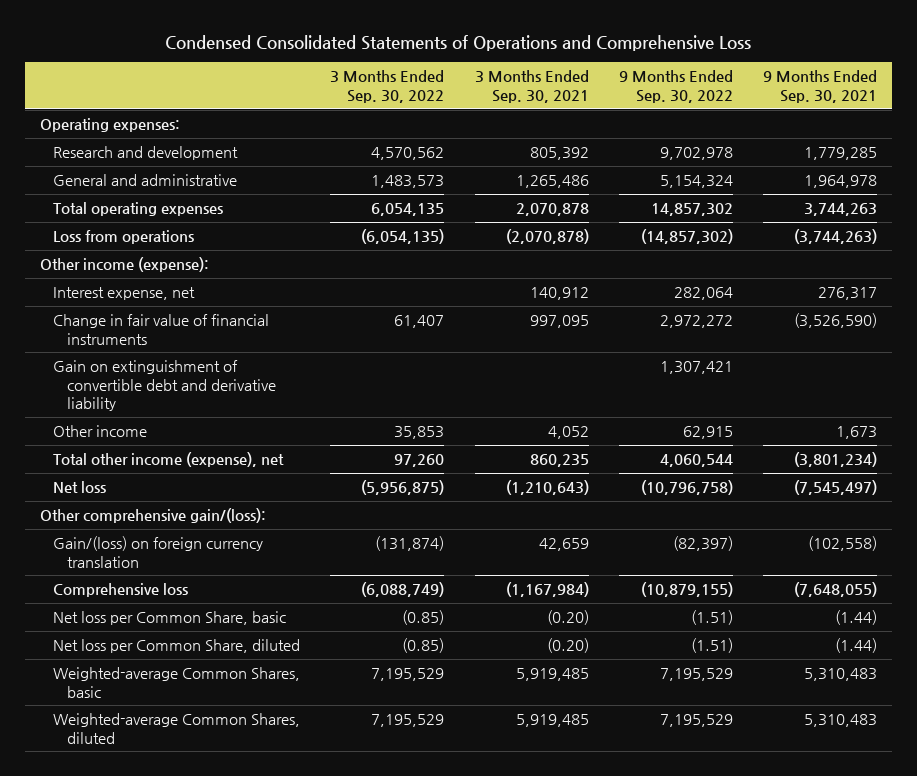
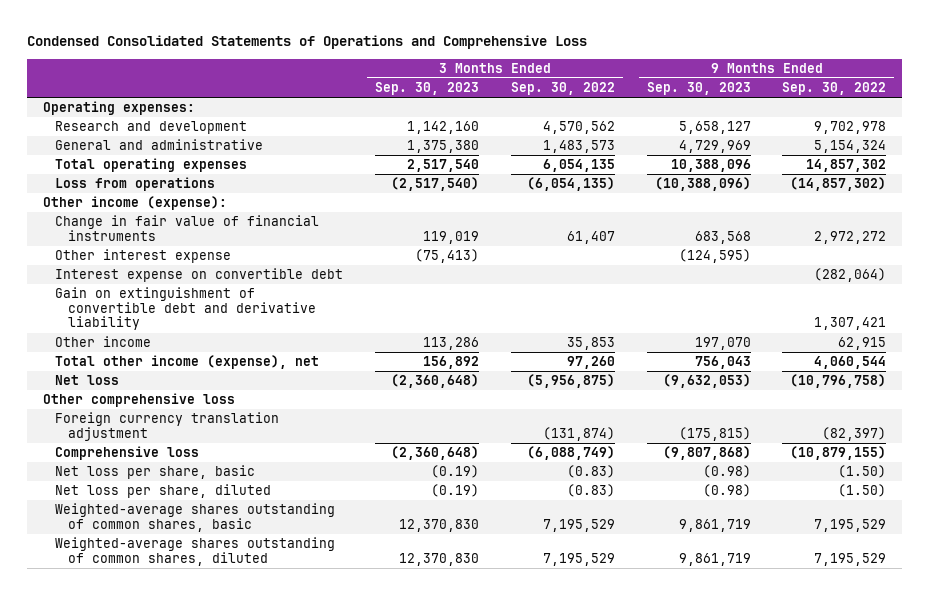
[474,70,589,103] 3 Months Ended Sep. 30, 2021 -> none
[762,70,877,103] 9 Months Ended Sep. 30, 2021 -> none
none -> [375,82,480,96] Sep. 30, 2023
none -> [646,82,751,96] Sep. 30, 2023
[53,286,196,300] Interest expense, net -> none
none -> [55,249,232,264] Other interest expense
none -> [55,268,344,283] Interest expense on convertible debt
[39,507,266,523] Other comprehensive gain/(loss): -> [42,393,235,408] Other comprehensive loss
[53,535,264,568] Gain/(loss) on foreign currency translation -> [55,412,280,441] Foreign currency translation adjustment
[53,610,287,625] Net loss per Common Share, basic -> [55,465,256,480] Net loss per share, basic
[402,609,445,625] (0.85) -> [566,465,615,479] (0.83)
[690,609,733,625] (1.51) -> [838,465,887,479] (1.50)
[53,638,301,653] Net loss per Common Share, diluted -> [55,484,272,499] Net loss per share, diluted
[402,637,445,653] (0.85) -> [566,484,615,498] (0.83)
[690,637,733,653] (1.51) -> [838,484,887,498] (1.50)
[53,666,301,698] Weighted-average Common Shares, basic -> [55,503,336,532] Weighted-average shares outstanding of common shares, basic
[53,712,301,744] Weighted-average Common Shares, diluted -> [55,537,336,566] Weighted-average shares outstanding of common shares, diluted

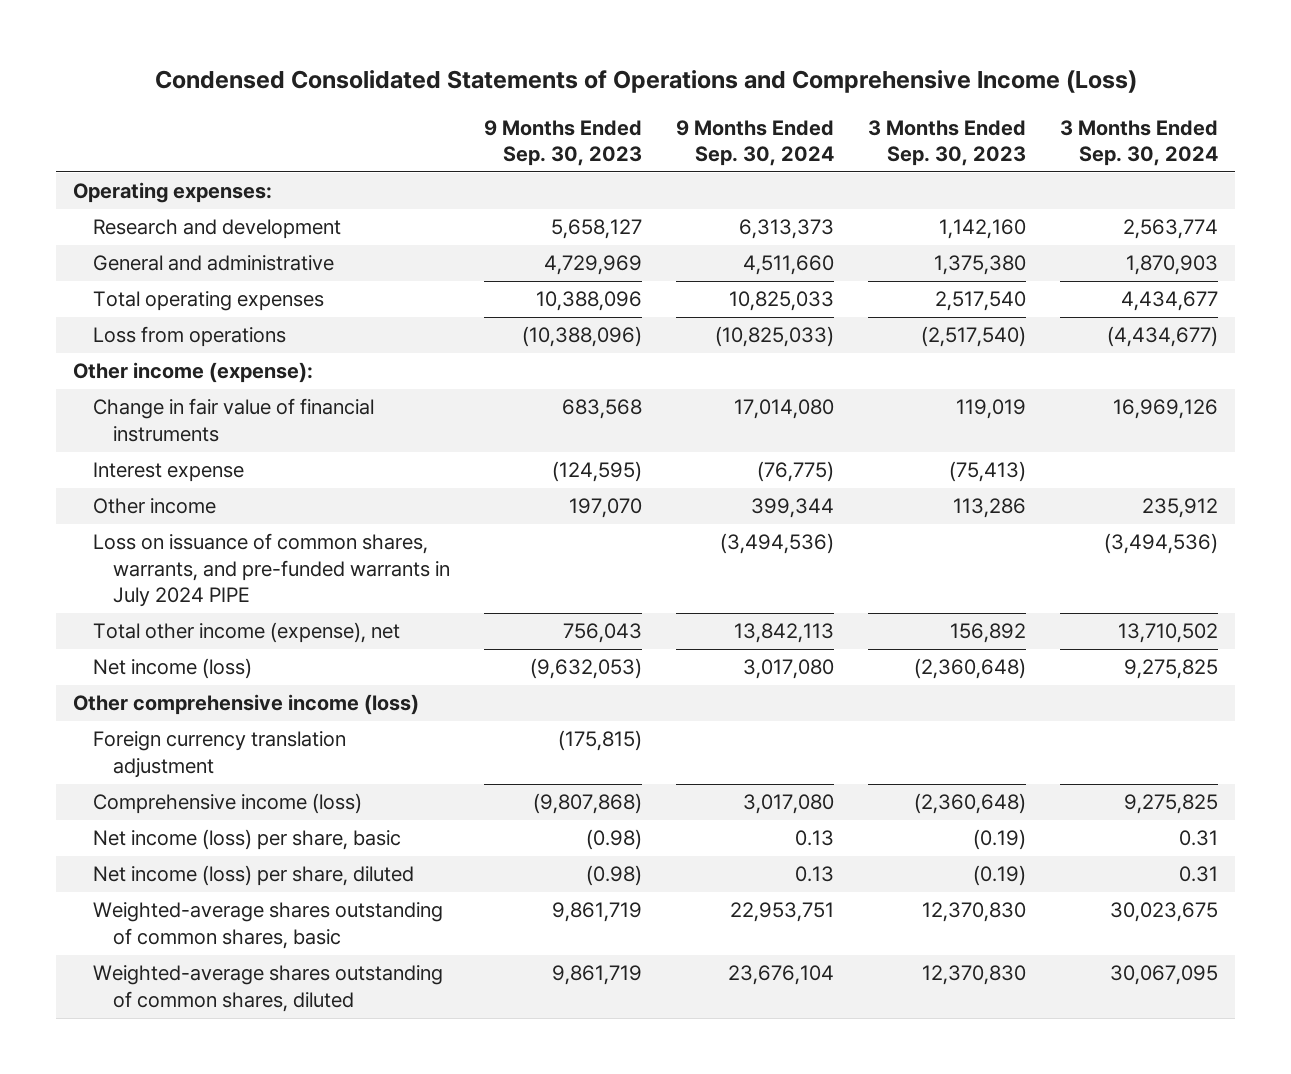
[27,35,588,50] Condensed Consolidated Statements of Operations and Comprehensive Loss -> [154,70,1137,94] Condensed Consolidated Statements of Operations and Comprehensive Income (Loss)
[510,82,615,96] Sep. 30, 2022 -> none
[782,82,887,96] Sep. 30, 2022 -> none
none -> [676,119,835,167] 9 Months Ended Sep. 30, 2024
none -> [1060,119,1219,167] 3 Months Ended Sep. 30, 2024
[55,268,344,283] Interest expense on convertible debt -> none
[55,287,316,331] Gain on extinguishment of convertible debt and derivative liability -> none
[55,249,232,264] Other interest expense -> [93,462,245,483] Interest expense
none -> [93,533,451,608] Loss on issuance of common shares, warrants, and pre-funded warrants in July 2024 PIPE
[55,375,120,386] Net loss -> [93,658,253,680] Net income (loss)
[42,393,235,408] Other comprehensive loss -> [73,694,420,716] Other comprehensive income (loss)
[55,446,200,461] Comprehensive loss -> [93,793,363,815] Comprehensive income (loss)
[55,465,256,480] Net loss per share, basic -> [93,829,402,851] Net income (loss) per share, basic
[55,484,272,499] Net loss per share, diluted -> [93,865,415,887] Net income (loss) per share, diluted

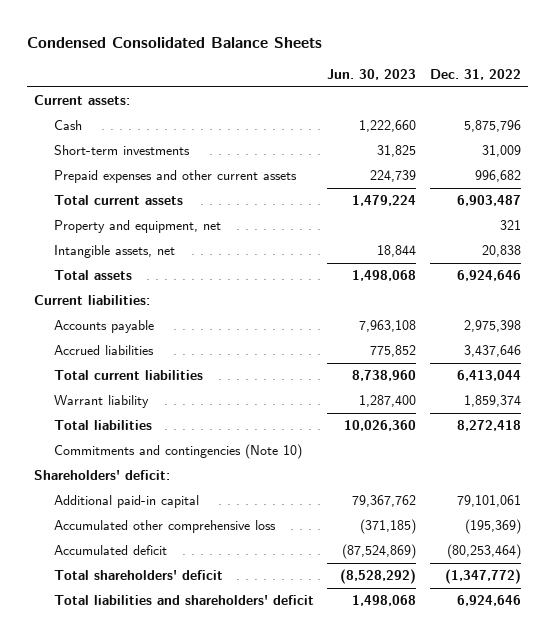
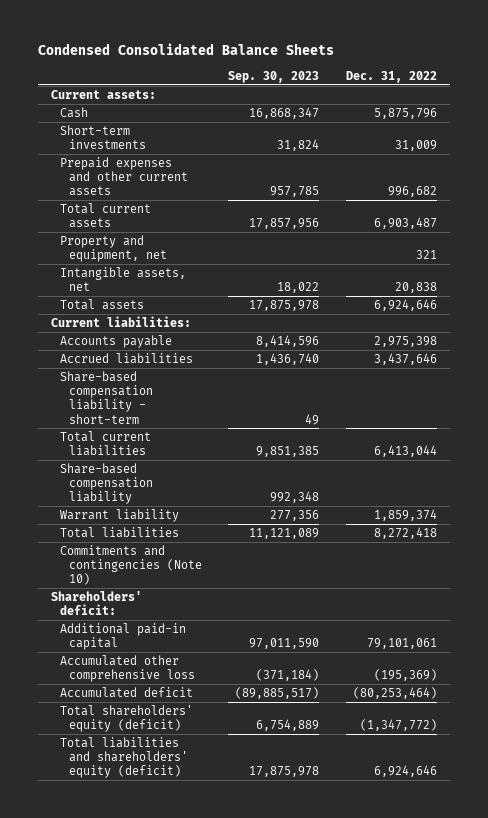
[327,69,417,81] Jun. 30, 2023 -> none
none -> [228,70,320,83] Sep. 30, 2023
none -> [59,370,153,424] Share-based compensation liability - short-term
none -> [59,462,153,505] Share-based compensation liability
[53,570,223,581] Total shareholders' deficit -> [59,704,193,733] Total shareholders' equity (deficit)
[53,595,314,606] Total liabilities and shareholders' deficit -> [59,736,188,779] Total liabilities and shareholders' equity (deficit)

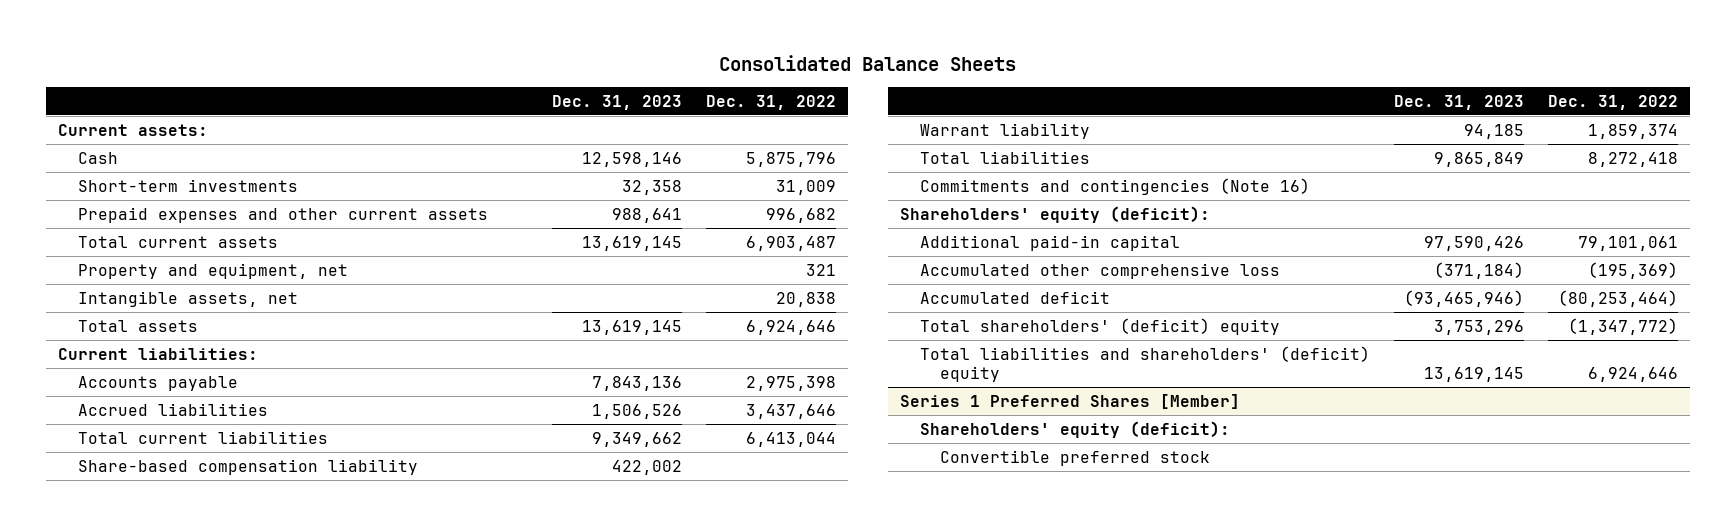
[37,43,334,56] Condensed Consolidated Balance Sheets -> [719,54,1017,71] Consolidated Balance Sheets
[228,70,320,83] Sep. 30, 2023 -> none
none -> [552,94,683,110] Dec. 31, 2023
[59,370,153,424] Share-based compensation liability - short-term -> none
[59,544,202,586] Commitments and contingencies (Note 10) -> [920,177,1311,195] Commitments and contingencies (Note 16)
[50,590,142,616] Shareholders' deficit: -> [900,205,1211,223] Shareholders' equity (deficit):
[59,704,193,733] Total shareholders' equity (deficit) -> [920,317,1281,335] Total shareholders' (deficit) equity
[59,736,188,779] Total liabilities and shareholders' equity (deficit) -> [920,345,1371,383] Total liabilities and shareholders' (deficit) equity
none -> [900,393,1241,409] Series 1 Preferred Shares [Member]
none -> [920,420,1231,438] Shareholders' equity (deficit):
none -> [940,449,1211,466] Convertible preferred stock

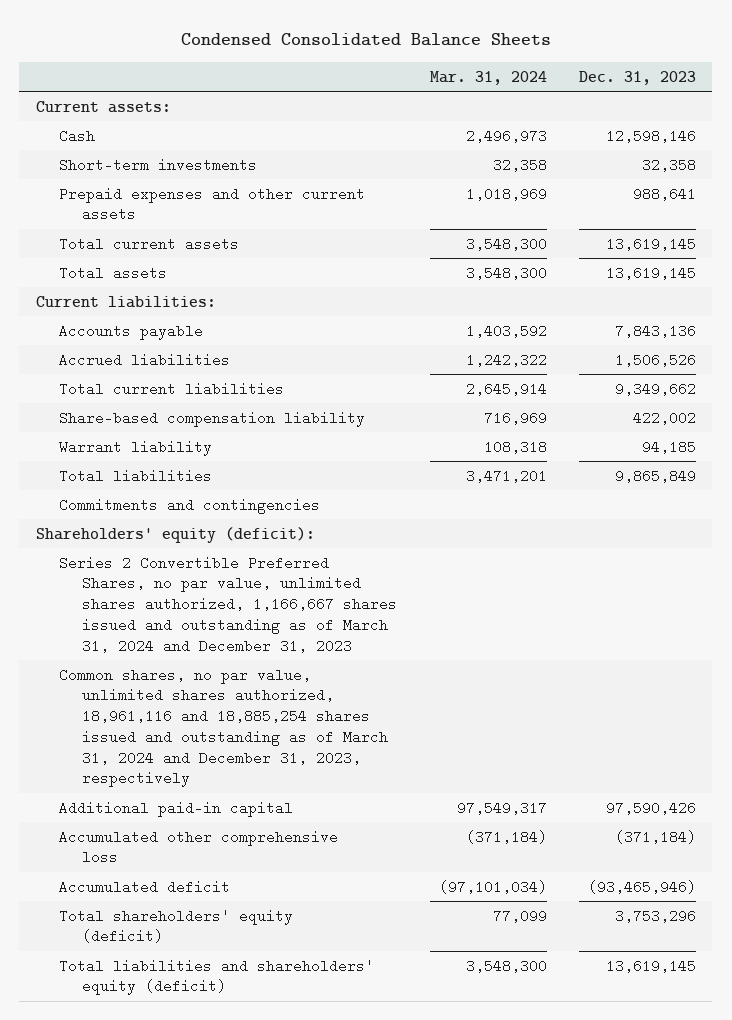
[719,54,1017,71] Consolidated Balance Sheets -> [180,33,551,47] Condensed Consolidated Balance Sheets
[706,94,837,110] Dec. 31, 2022 -> none
none -> [429,70,547,85] Mar. 31, 2024
[78,262,349,279] Property and equipment, net -> none
[78,290,299,307] Intangible assets, net -> none
[920,177,1311,195] Commitments and contingencies (Note 16) -> [58,497,320,514] Commitments and contingencies
none -> [58,555,398,653] Series 2 Convertible Preferred Shares, no par value, unlimited shares authorized, 1,166,667 shares issued and outstanding as of March 31, 2024 and December 31, 2023
none -> [58,667,389,788] Common shares, no par value, unlimited shares authorized, 18,961,116 and 18,885,254 shares issued and outstanding as of March 31, 2024 and December 31, 2023, respectively
[900,393,1241,409] Series 1 Preferred Shares [Member] -> none
[920,420,1231,438] Shareholders' equity (deficit): -> none
[940,449,1211,466] Convertible preferred stock -> none
[920,317,1281,335] Total shareholders' (deficit) equity -> [58,908,293,944] Total shareholders' equity (deficit)
[920,345,1371,383] Total liabilities and shareholders' (deficit) equity -> [58,958,374,996] Total liabilities and shareholders' equity (deficit)

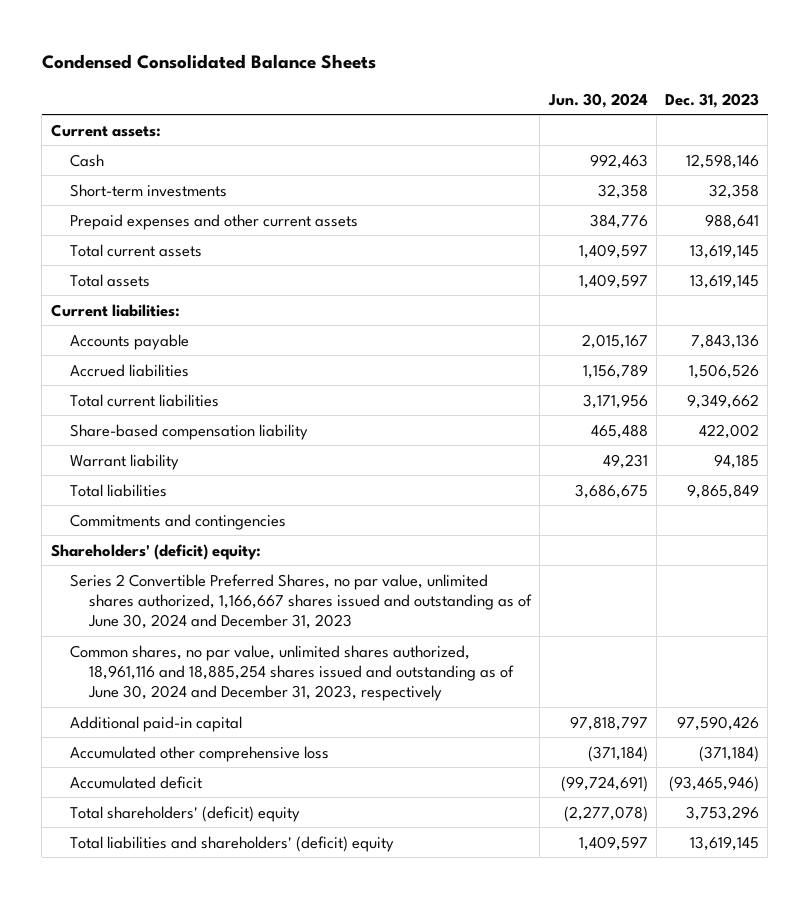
[429,70,547,85] Mar. 31, 2024 -> none
none -> [547,92,648,108] Jun. 30, 2024
[35,526,315,543] Shareholders' equity (deficit): -> [50,543,261,560] Shareholders' (deficit) equity:
[58,555,398,653] Series 2 Convertible Preferred Shares, no par value, unlimited shares authorized, 1,166,667 shares issued and outstanding as of March 31, 2024 and December 31, 2023 -> [69,573,533,629] Series 2 Convertible Preferred Shares, no par value, unlimited shares authorized, 1,166,667 shares issued and outstanding as of June 30, 2024 and December 31, 2023
[58,667,389,788] Common shares, no par value, unlimited shares authorized, 18,961,116 and 18,885,254 shares issued and outstanding as of March 31, 2024 and December 31, 2023, respectively -> [69,644,515,701] Common shares, no par value, unlimited shares authorized, 18,961,116 and 18,885,254 shares issued and outstanding as of June 30, 2024 and December 31, 2023, respectively
[58,908,293,944] Total shareholders' equity (deficit) -> [69,805,300,822] Total shareholders' (deficit) equity
[58,958,374,996] Total liabilities and shareholders' equity (deficit) -> [69,835,394,852] Total liabilities and shareholders' (deficit) equity

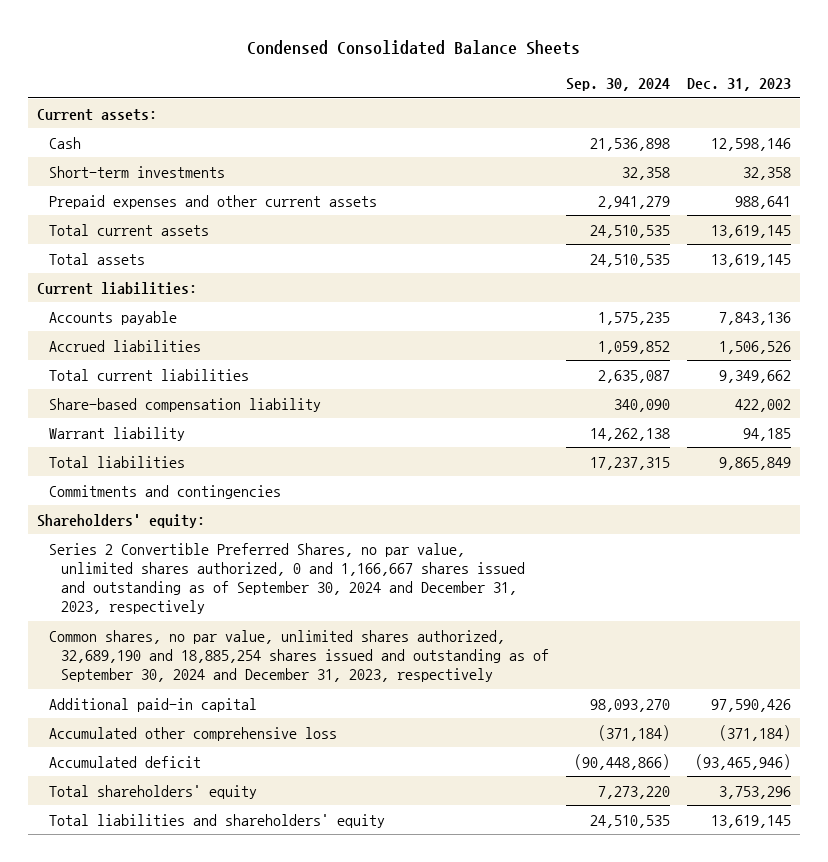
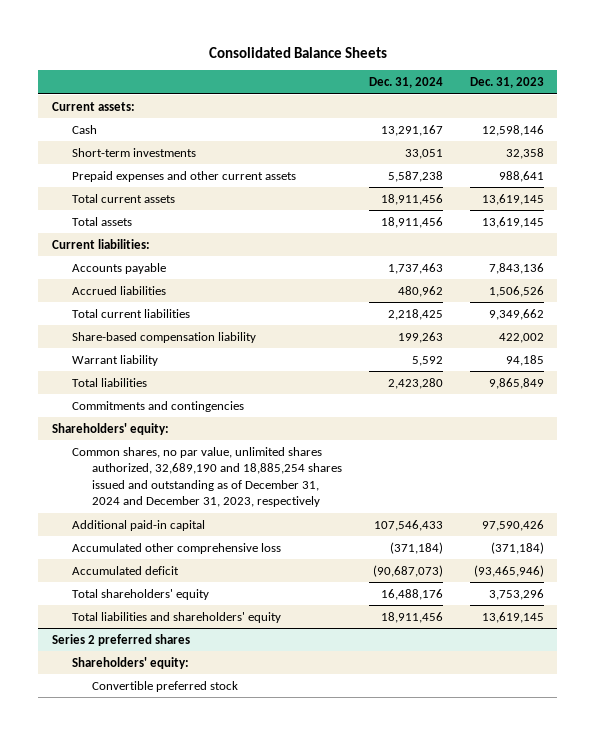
[246,39,580,55] Condensed Consolidated Balance Sheets -> [208,46,387,58] Consolidated Balance Sheets
[565,78,670,92] Sep. 30, 2024 -> none
none -> [368,77,443,89] Dec. 31, 2024
[48,542,525,615] Series 2 Convertible Preferred Shares, no par value, unlimited shares authorized, 0 and 1,166,667 shares issued and outstanding as of September 30, 2024 and December 31, 2023, respectively -> none
[48,629,549,683] Common shares, no par value, unlimited shares authorized, 32,689,190 and 18,885,254 shares issued and outstanding as of September 30, 2024 and December 31, 2023, respectively -> [71,446,342,508] Common shares, no par value, unlimited shares authorized, 32,689,190 and 18,885,254 shares issued and outstanding as of December 31, 2024 and December 31, 2023, respectively
none -> [51,633,190,646] Series 2 preferred shares
none -> [71,656,189,669] Shareholders' equity:
none -> [91,680,238,692] Convertible preferred stock

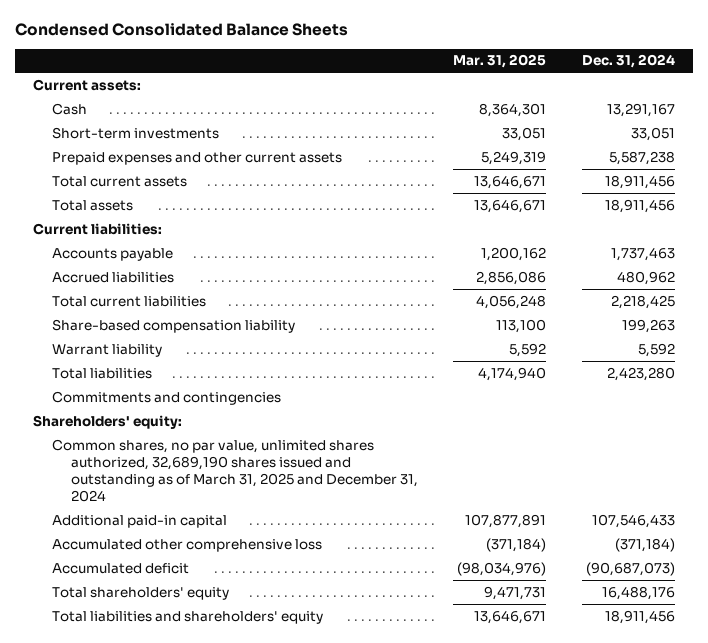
[208,46,387,58] Consolidated Balance Sheets -> [14,23,348,37] Condensed Consolidated Balance Sheets
[469,77,544,89] Dec. 31, 2023 -> none
none -> [453,54,547,69] Mar. 31, 2025
[71,446,342,508] Common shares, no par value, unlimited shares authorized, 32,689,190 and 18,885,254 shares issued and outstanding as of December 31, 2024 and December 31, 2023, respectively -> [51,438,418,502] Common shares, no par value, unlimited shares authorized, 32,689,190 shares issued and outstanding as of March 31, 2025 and December 31, 2024
[51,633,190,646] Series 2 preferred shares -> none
[71,656,189,669] Shareholders' equity: -> none
[91,680,238,692] Convertible preferred stock -> none

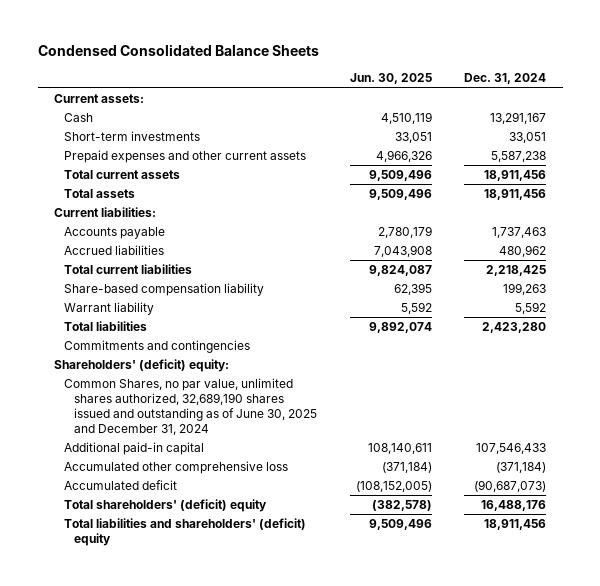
[453,54,547,69] Mar. 31, 2025 -> none
none -> [349,73,432,85] Jun. 30, 2025
[32,414,182,429] Shareholders' equity: -> [54,358,230,372] Shareholders' (deficit) equity:
[51,438,418,502] Common shares, no par value, unlimited shares authorized, 32,689,190 shares issued and outstanding as of March 31, 2025 and December 31, 2024 -> [63,377,317,435] Common Shares, no par value, unlimited shares authorized, 32,689,190 shares issued and outstanding as of June 30, 2025 and December 31, 2024
[51,586,229,600] Total shareholders' equity -> [63,498,267,512] Total shareholders' (deficit) equity
[51,610,323,624] Total liabilities and shareholders' equity -> [63,517,306,546] Total liabilities and shareholders' (deficit) equity

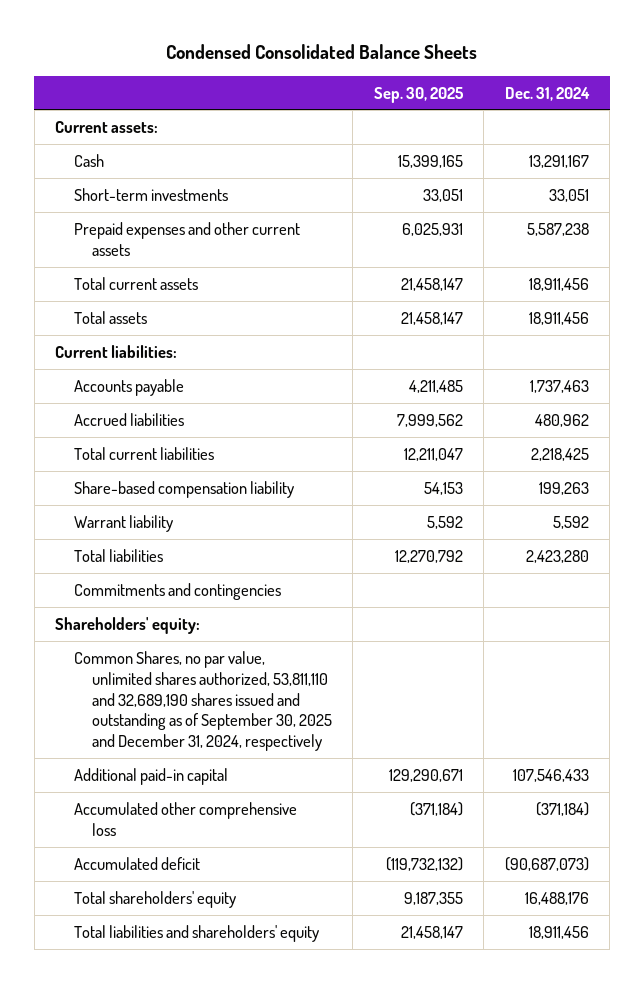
[349,73,432,85] Jun. 30, 2025 -> none
none -> [373,86,464,103] Sep. 30, 2025
[54,358,230,372] Shareholders' (deficit) equity: -> [55,616,201,634] Shareholders' equity:
[63,377,317,435] Common Shares, no par value, unlimited shares authorized, 32,689,190 shares issued and outstanding as of June 30, 2025 and December 31, 2024 -> [73,650,332,752] Common Shares, no par value, unlimited shares authorized, 53,811,110 and 32,689,190 shares issued and outstanding as of September 30, 2025 and December 31, 2024, respectively
[63,498,267,512] Total shareholders' (deficit) equity -> [73,890,236,908] Total shareholders' equity
[63,517,306,546] Total liabilities and shareholders' (deficit) equity -> [73,924,319,942] Total liabilities and shareholders' equity

